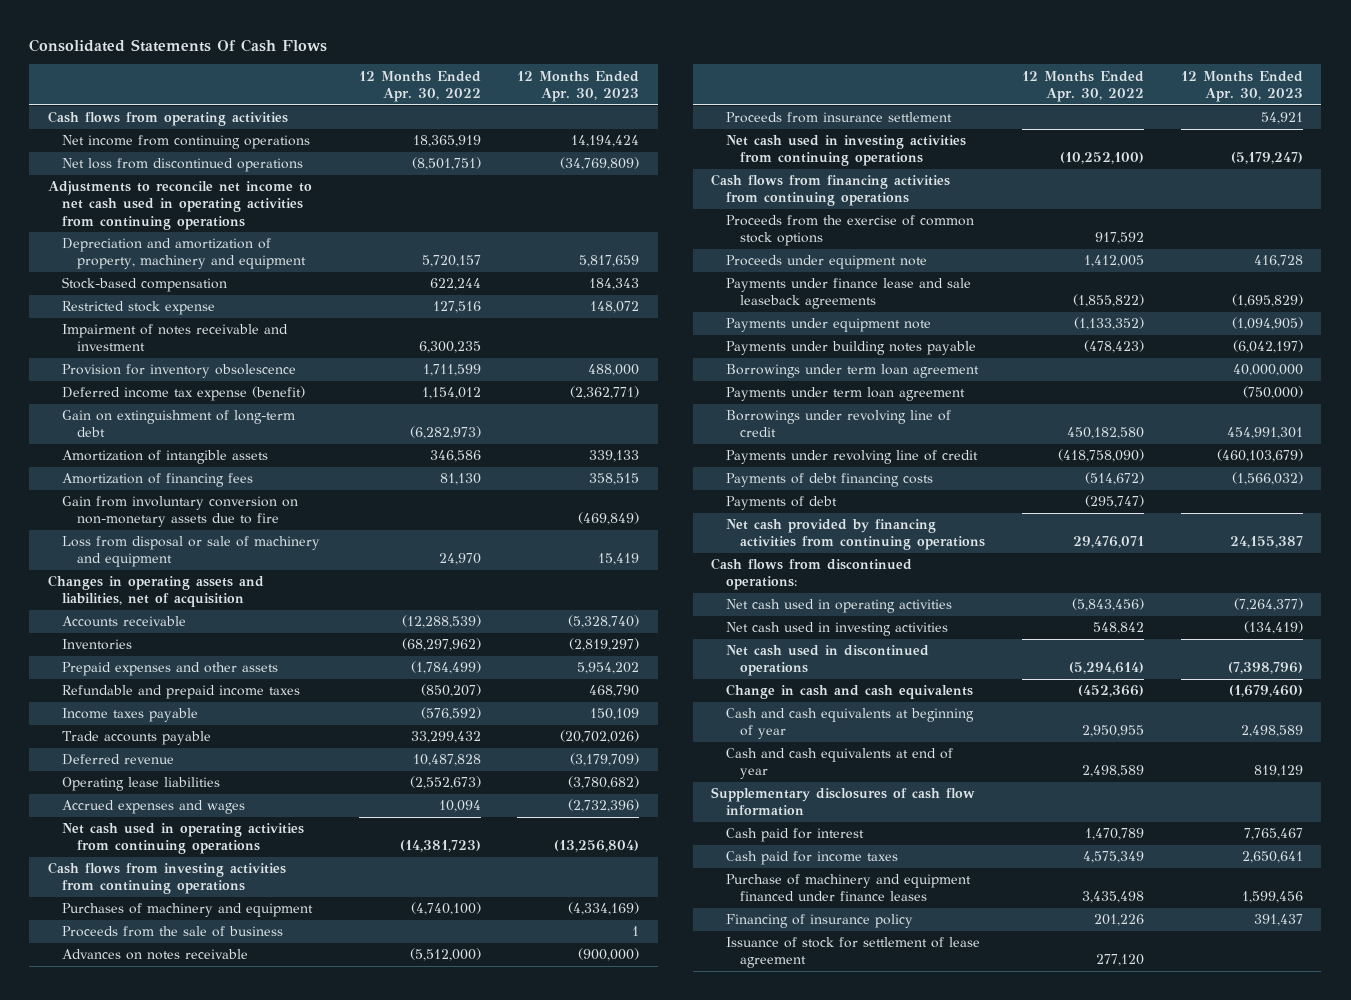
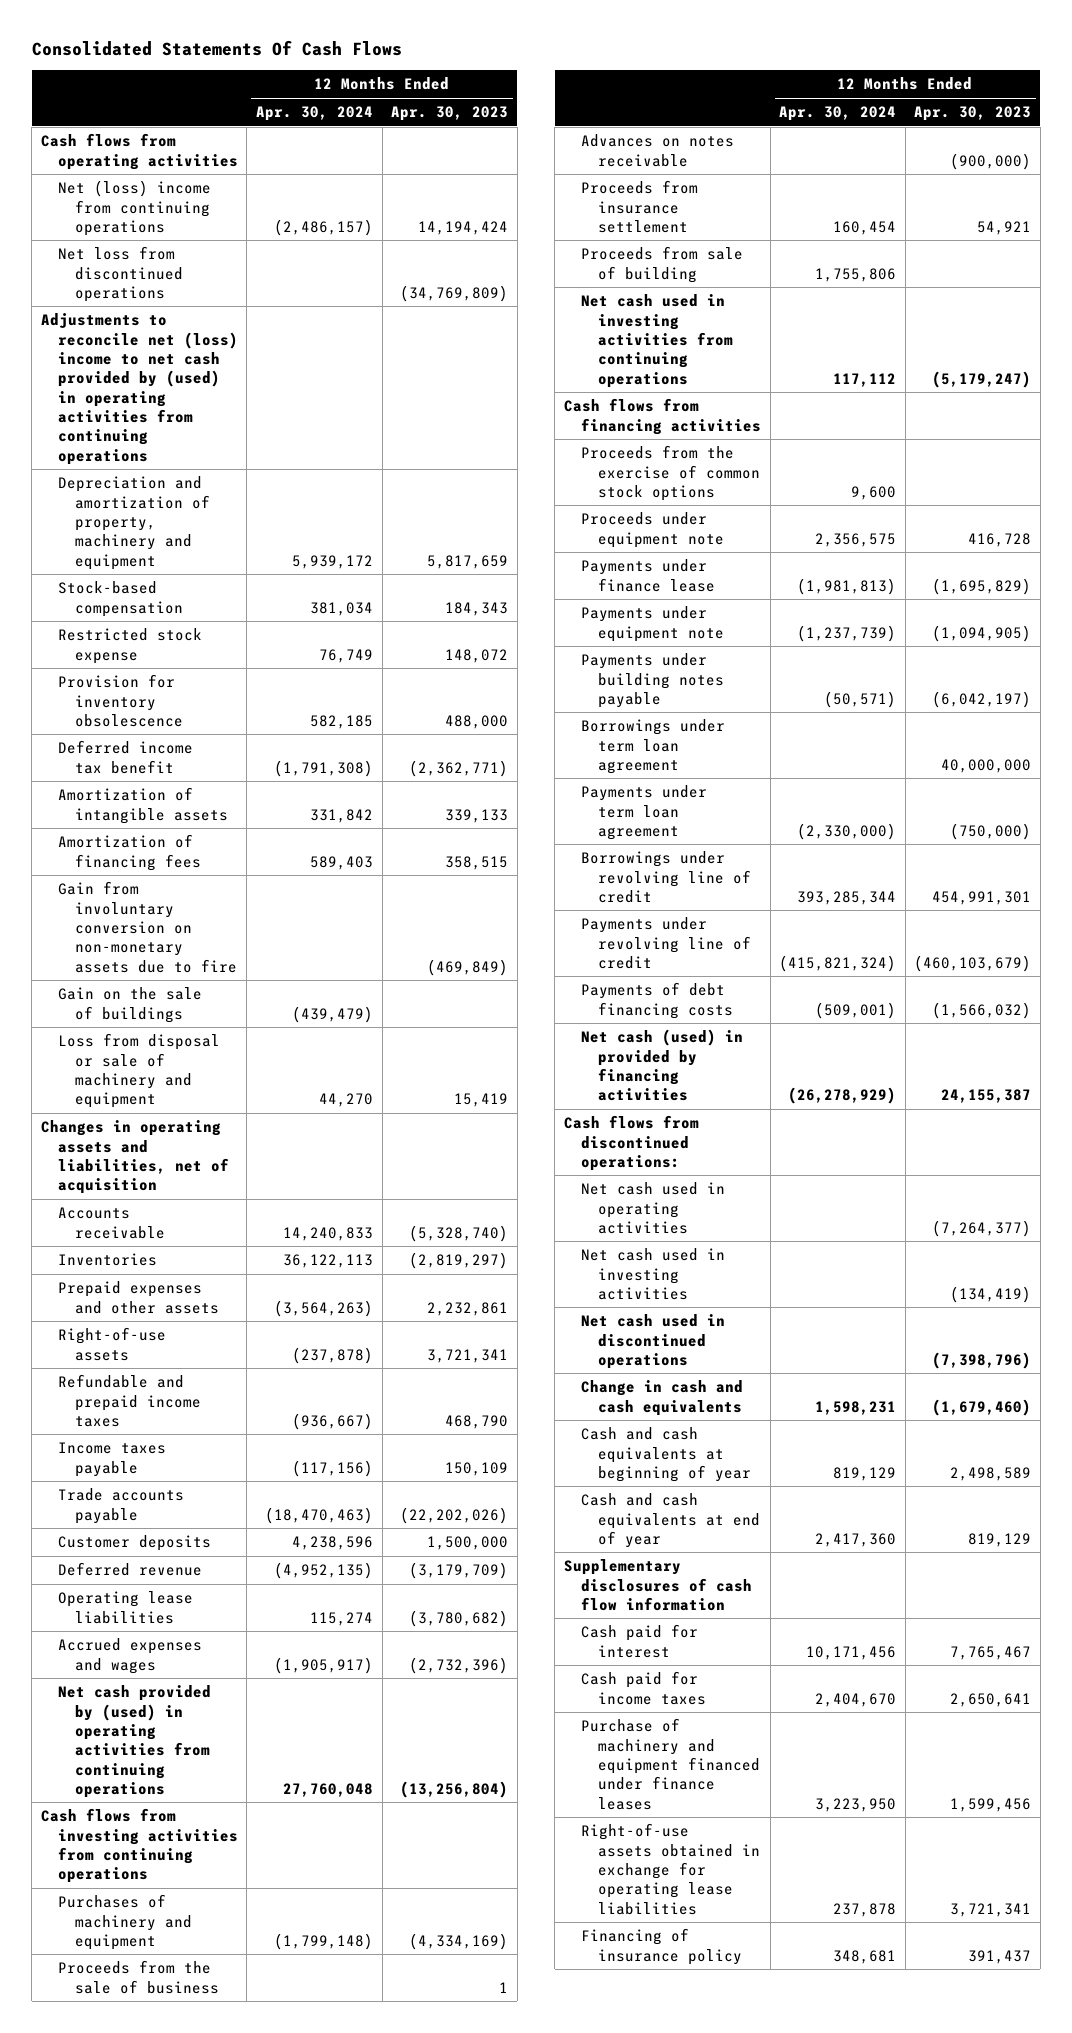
[358,70,481,102] 12 Months Ended Apr. 30, 2022 -> none
none -> [255,106,373,122] Apr. 30, 2024
[62,135,311,150] Net income from continuing operations -> [57,180,211,236] Net (loss) income from continuing operations
[47,181,312,230] Adjustments to reconcile net income to net cash used in operating activities from continuing operations -> [40,313,238,465] Adjustments to reconcile net (loss) income to net cash provided by (used) in operating activities from continuing operations
[62,324,289,352] Impairment of notes receivable and investment -> none
[62,410,296,438] Gain on extinguishment of long-term debt -> none
[62,386,306,402] Deferred income tax expense (benefit) -> [57,740,193,774] Deferred income tax benefit
none -> [57,987,202,1023] Gain on the sale of buildings
[577,662,640,675] 5,954,202 -> [427,1301,509,1316] 2,232,861
none -> [57,1327,166,1361] Right-of-use assets
[560,730,640,744] (20,702,026) -> [400,1506,509,1524] (22,202,026)
none -> [57,1535,211,1552] Customer deposits
[62,823,305,855] Net cash used in operating activities from continuing operations -> [57,1685,211,1798] Net cash provided by (used) in operating activities from continuing operations
none -> [580,246,743,283] Proceeds from sale of building
[711,174,951,207] Cash flows from financing activities from continuing operations -> [563,398,761,435] Cash flows from financing activities
[725,278,971,310] Payments under finance lease and sale leaseback agreements -> [580,559,715,592] Payments under finance lease
[725,496,837,511] Payments of debt -> none
[725,519,986,551] Net cash provided by financing activities from continuing operations -> [580,1029,743,1102] Net cash (used) in provided by financing activities
none -> [580,1823,760,1915] Right-of-use assets obtained in exchange for operating lease liabilities
[725,937,980,969] Issuance of stock for settlement of lease agreement -> none

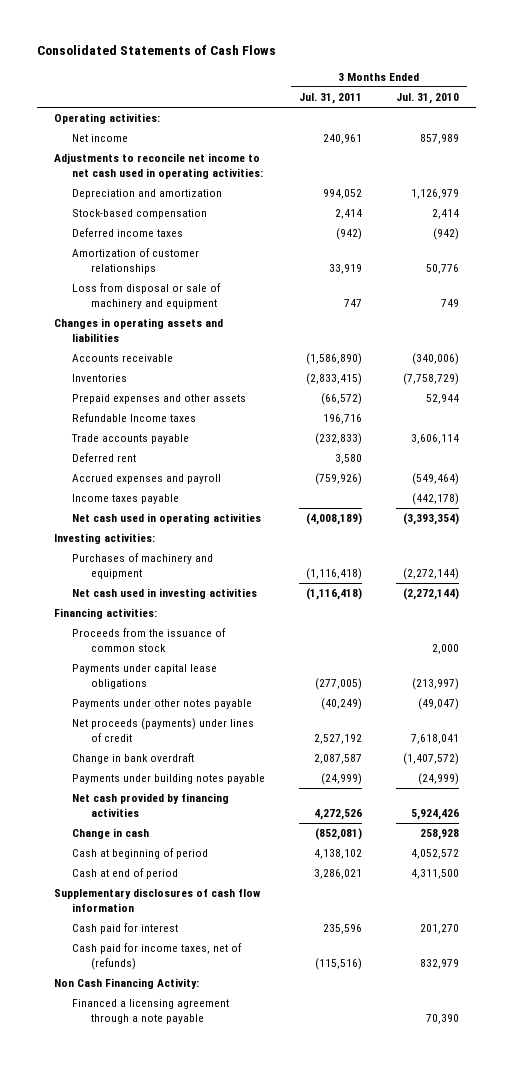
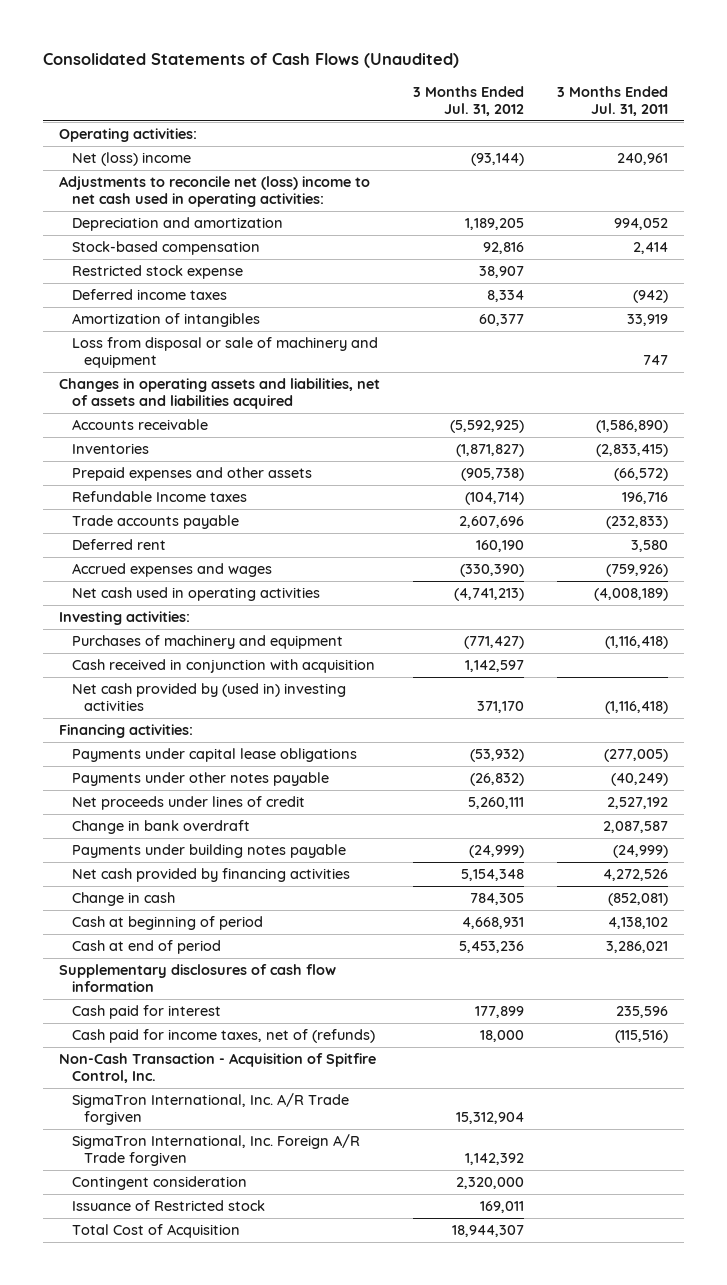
[36,44,276,55] Consolidated Statements of Cash Flows -> [42,53,459,69] Consolidated Statements of Cash Flows (Unaudited)
[395,93,459,105] Jul. 31, 2010 -> none
none -> [412,85,524,116] 3 Months Ended Jul. 31, 2012
[72,134,129,143] Net income -> [71,152,191,167] Net (loss) income
[53,153,264,179] Adjustments to reconcile net income to net cash used in operating activities: -> [59,176,371,208] Adjustments to reconcile net (loss) income to net cash used in operating activities:
none -> [71,265,243,280] Restricted stock expense
[72,248,200,274] Amortization of customer relationships -> [71,313,260,328] Amortization of intangibles
[53,318,223,342] Changes in operating assets and liabilities -> [59,378,381,410] Changes in operating assets and liabilities, net of assets and liabilities acquired
[72,494,180,505] Income taxes payable -> none
[72,474,222,485] Accrued expenses and payroll -> [71,563,272,578] Accrued expenses and wages
none -> [71,659,375,674] Cash received in conjunction with acquisition
[72,588,258,600] Net cash used in investing activities -> [71,683,346,712] Net cash provided by (used in) investing activities
[72,628,227,652] Proceeds from the issuance of common stock -> none
[72,718,255,742] Net proceeds (payments) under lines of credit -> [71,796,305,811] Net proceeds under lines of credit
[53,978,199,990] Non Cash Financing Activity: -> none
[72,999,230,1024] Financed a licensing agreement through a note payable -> none
none -> [59,1053,377,1084] Non-Cash Transaction - Acquisition of Spitfire Control, Inc.
none -> [71,1093,349,1126] SigmaTron International, Inc. A/R Trade forgiven
none -> [71,1134,360,1167] SigmaTron International, Inc. Foreign A/R Trade forgiven
none -> [71,1176,247,1191] Contingent consideration
none -> [71,1200,265,1212] Issuance of Restricted stock
none -> [71,1224,240,1239] Total Cost of Acquisition

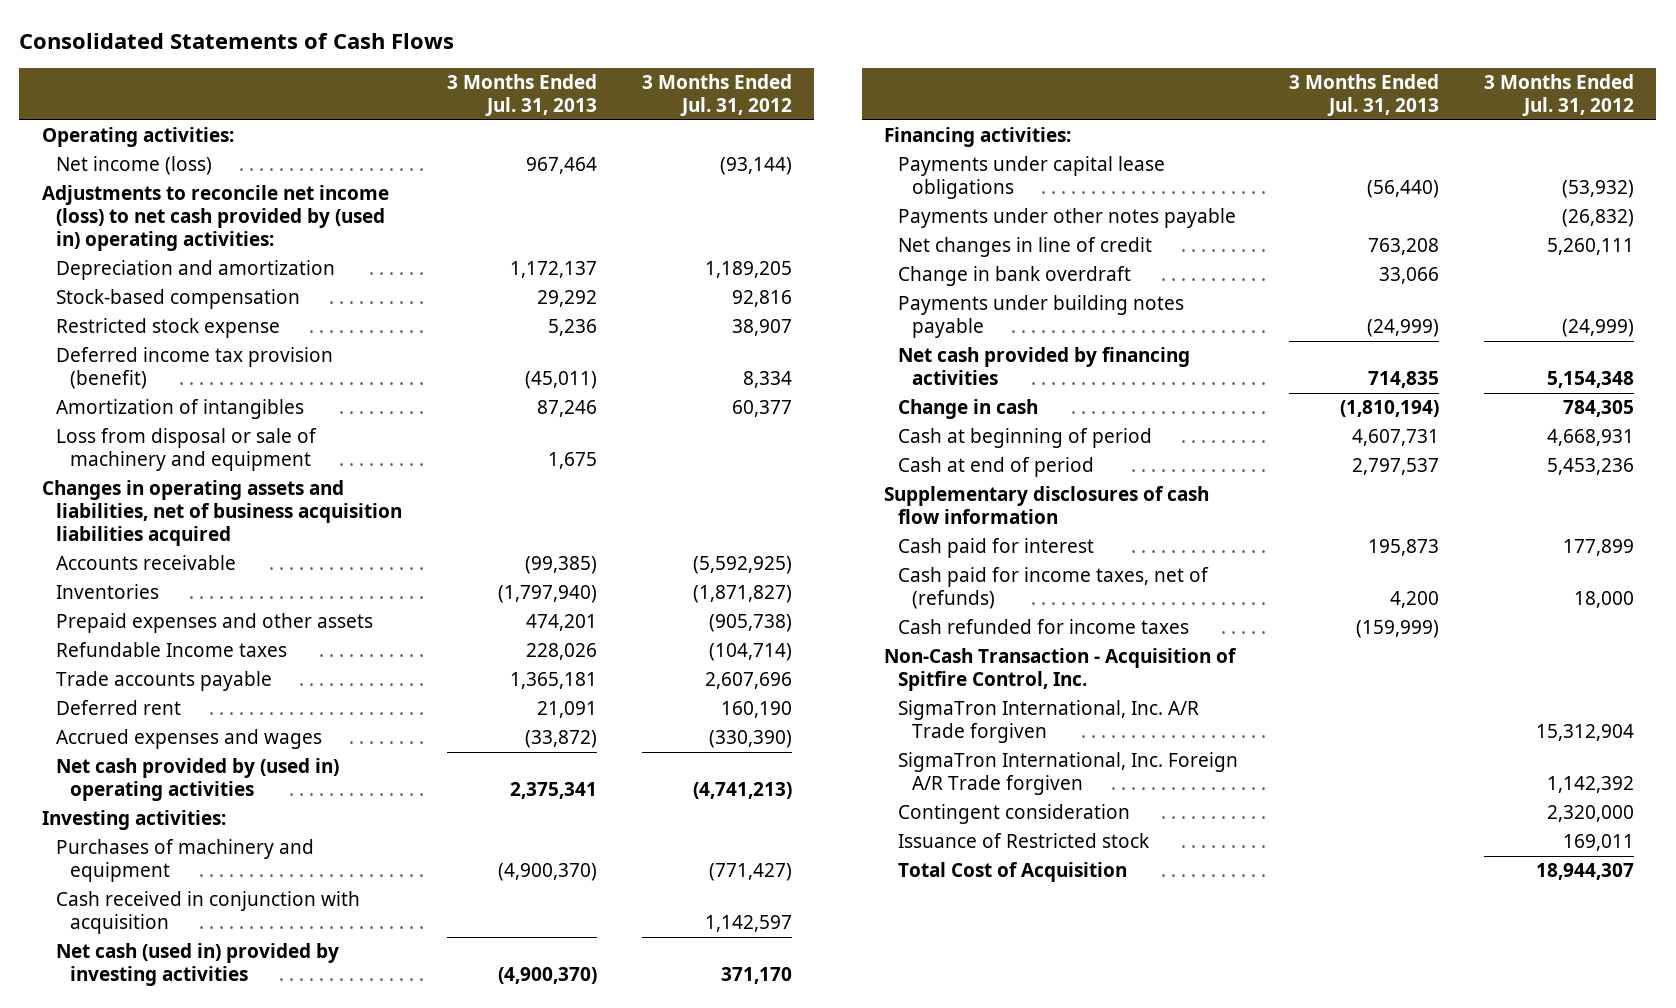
[42,53,459,69] Consolidated Statements of Cash Flows (Unaudited) -> [19,32,455,49] Consolidated Statements of Cash Flows
[556,85,668,116] 3 Months Ended Jul. 31, 2011 -> none
none -> [446,74,597,116] 3 Months Ended Jul. 31, 2013
[71,152,191,167] Net (loss) income -> [55,156,212,176] Net income (loss)
[59,176,371,208] Adjustments to reconcile net (loss) income to net cash used in operating activities: -> [41,185,389,252] Adjustments to reconcile net income (loss) to net cash provided by (used in) operating activities:
[71,289,227,301] Deferred income taxes -> [55,347,333,390] Deferred income tax provision (benefit)
[59,378,381,410] Changes in operating assets and liabilities, net of assets and liabilities acquired -> [41,480,402,547] Changes in operating assets and liabilities, net of business acquisition liabilities acquired
[71,587,320,602] Net cash used in operating activities -> [55,758,339,802] Net cash provided by (used in) operating activities
[71,683,346,712] Net cash provided by (used in) investing activities -> [55,943,339,987] Net cash (used in) provided by investing activities
[71,796,305,811] Net proceeds under lines of credit -> [897,237,1152,258] Net changes in line of credit
none -> [897,619,1189,635] Cash refunded for income taxes

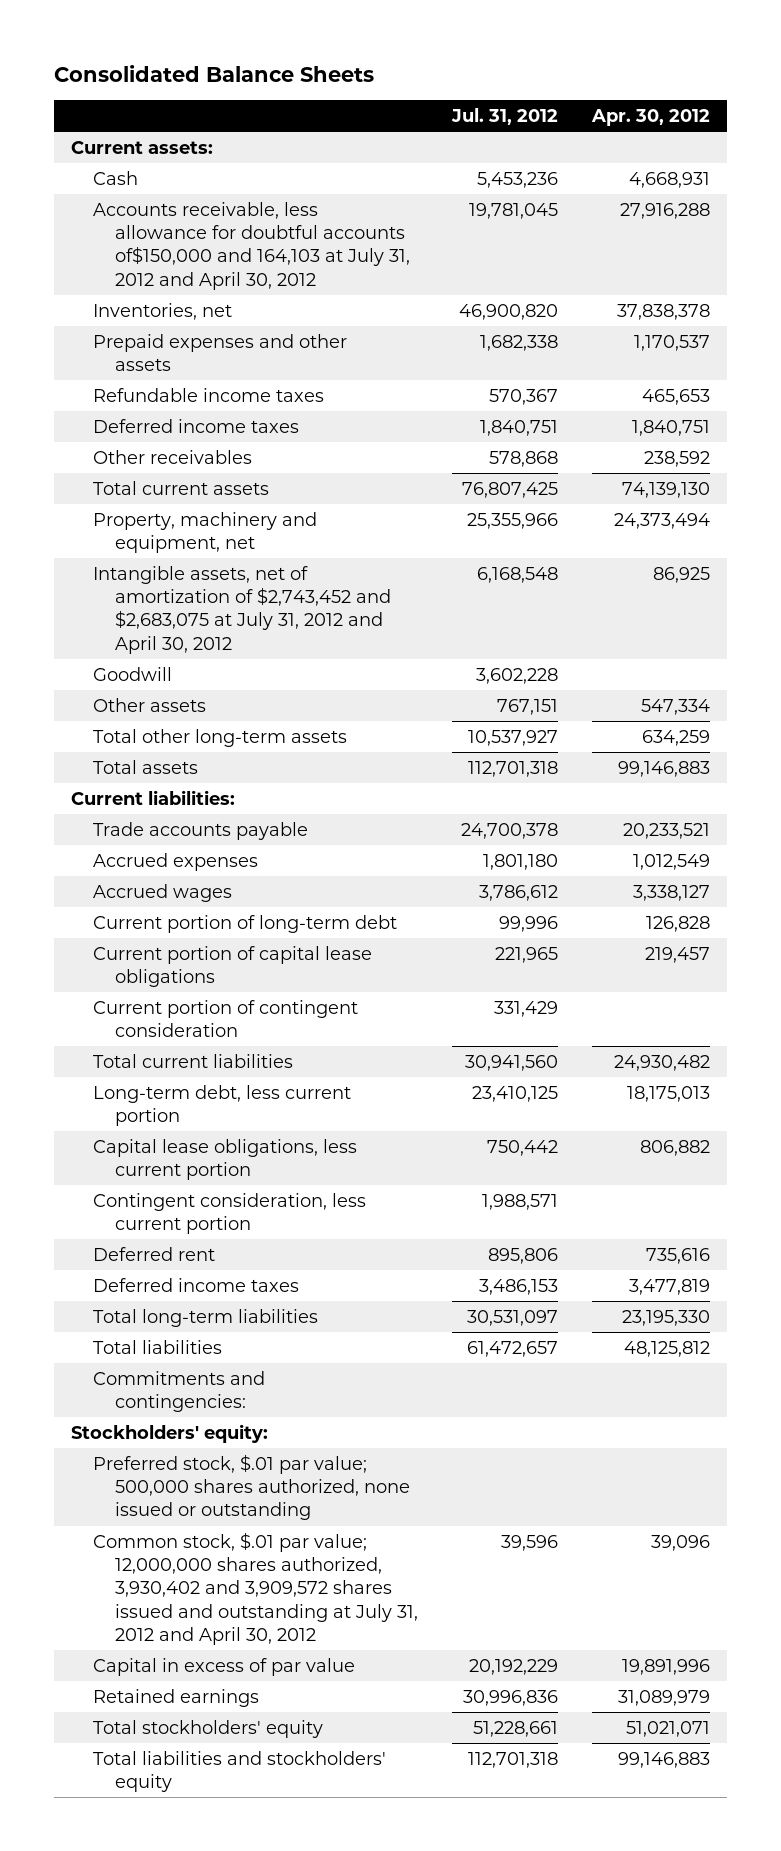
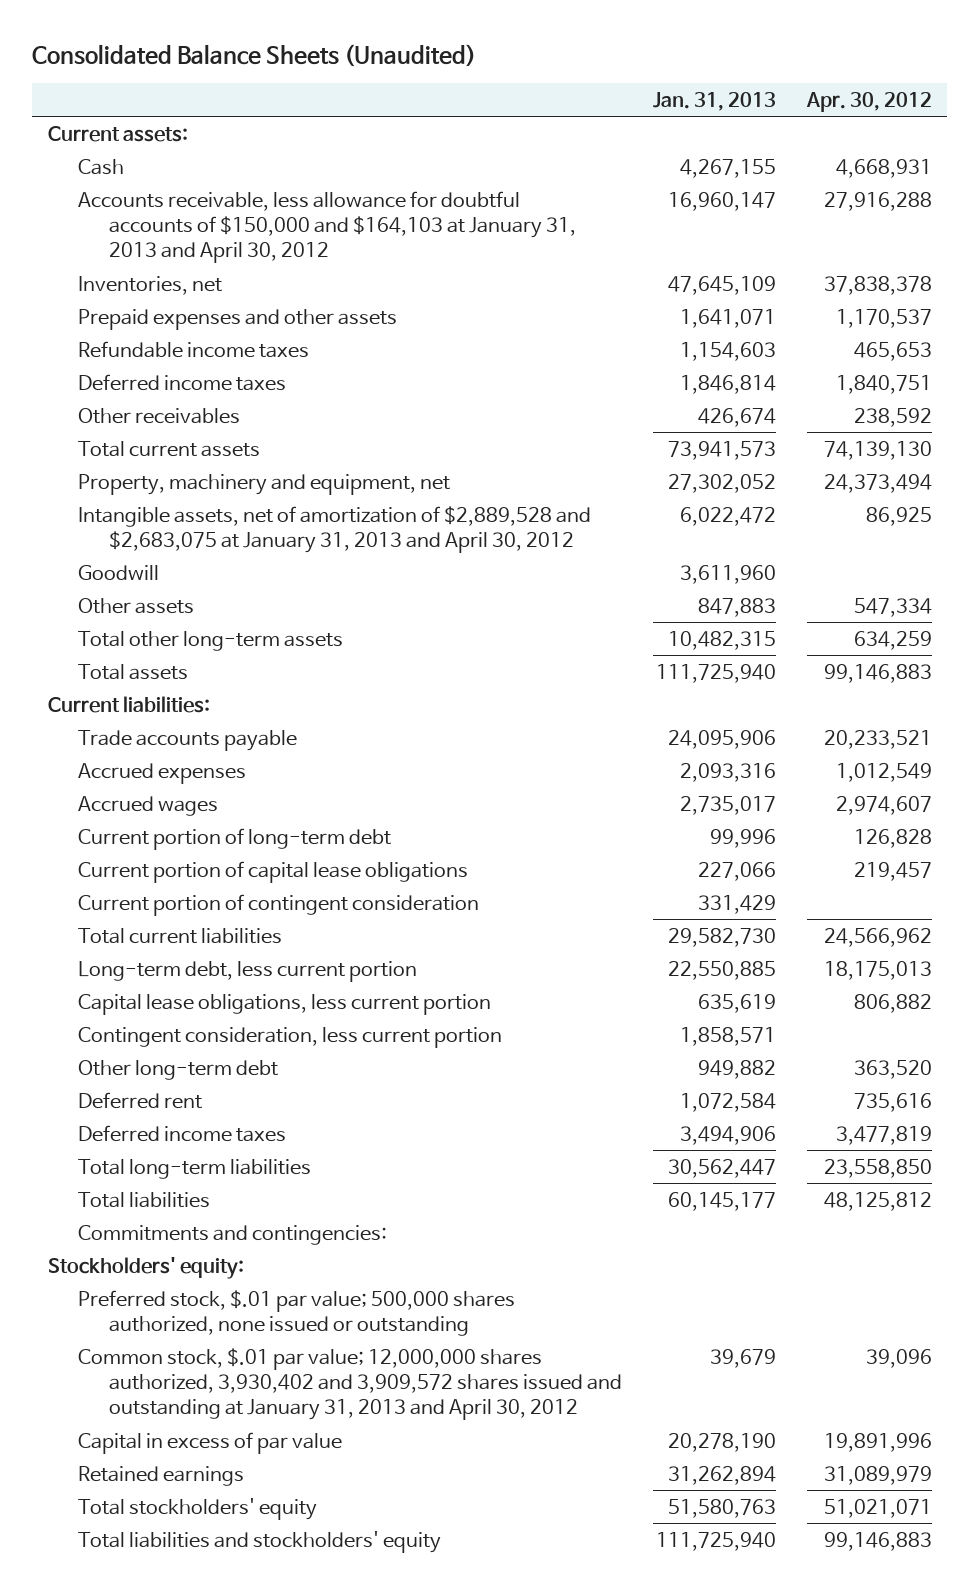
[54,65,375,83] Consolidated Balance Sheets -> [32,44,477,68] Consolidated Balance Sheets (Unaudited)
[451,108,559,126] Jul. 31, 2012 -> none
none -> [652,91,776,111] Jan. 31, 2013
[93,201,410,290] Accounts receivable, less allowance for doubtful accounts of$150,000 and 164,103 at July 31, 2012 and April 30, 2012 -> [78,190,576,264] Accounts receivable, less allowance for doubtful accounts of $150,000 and $164,103 at January 31, 2013 and April 30, 2012
[93,565,391,654] Intangible assets, net of amortization of $2,743,452 and $2,683,075 at July 31, 2012 and April 30, 2012 -> [78,505,592,554] Intangible assets, net of amortization of $2,889,528 and $2,683,075 at January 31, 2013 and April 30, 2012
[633,884,711,901] 3,338,127 -> [835,795,932,815] 2,974,607
[614,1054,711,1071] 24,930,482 -> [823,927,932,947] 24,566,962
none -> [78,1059,279,1080] Other long-term debt
[622,1309,711,1326] 23,195,330 -> [823,1158,932,1178] 23,558,850
[93,1531,418,1645] Common stock, $.01 par value; 12,000,000 shares authorized, 3,930,402 and 3,909,572 shares issued and outstanding at July 31, 2012 and April 30, 2012 -> [78,1347,622,1421] Common stock, $.01 par value; 12,000,000 shares authorized, 3,930,402 and 3,909,572 shares issued and outstanding at January 31, 2013 and April 30, 2012

